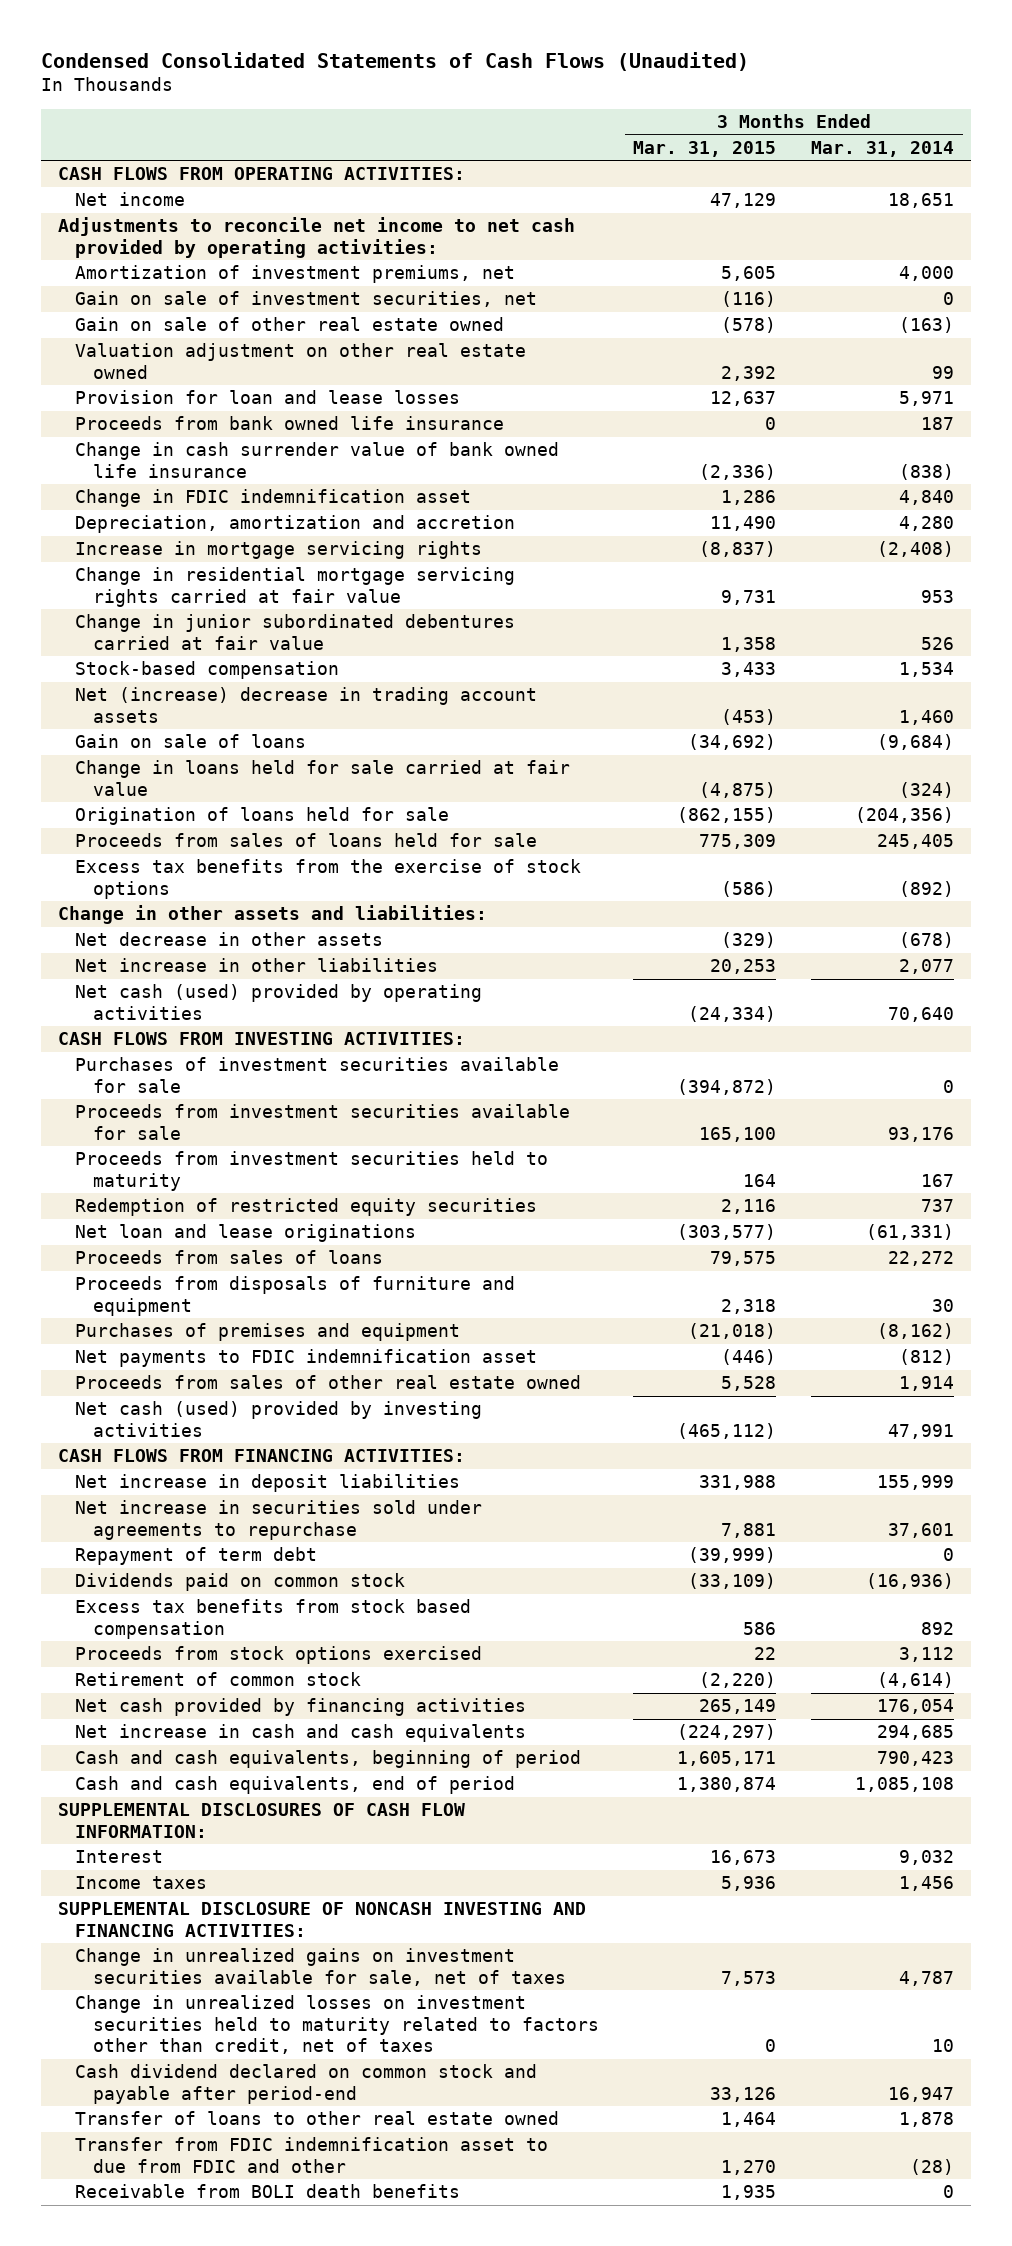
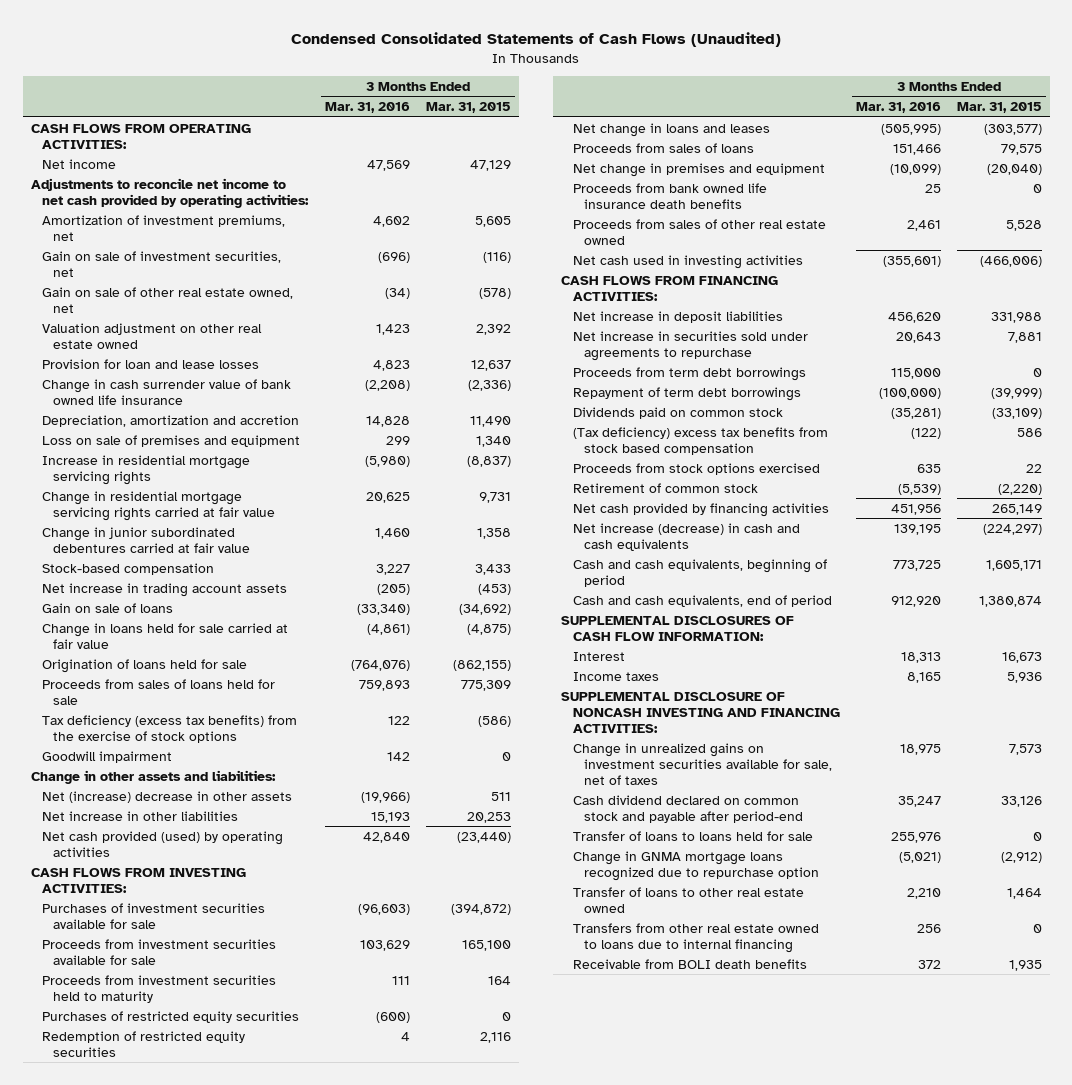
[810,140,954,157] Mar. 31, 2014 -> none
none -> [324,102,410,114] Mar. 31, 2016
[75,317,505,332] Gain on sale of other real estate owned -> [41,286,293,313] Gain on sale of other real estate owned, net
[75,416,505,431] Proceeds from bank owned life insurance -> none
[75,489,472,508] Change in FDIC indemnification asset -> none
none -> [41,434,300,447] Loss on sale of premises and equipment
[75,541,483,560] Increase in mortgage servicing rights -> [41,454,250,485] Increase in residential mortgage servicing rights
[75,687,538,723] Net (increase) decrease in trading account assets -> [41,582,287,597] Net increase in trading account assets
[75,859,582,899] Excess tax benefits from the exercise of stock options -> [41,714,297,743] Tax deficiency (excess tax benefits) from the exercise of stock options
none -> [41,750,172,763] Goodwill impairment
[75,932,384,947] Net decrease in other assets -> [41,790,292,803] Net (increase) decrease in other assets
[721,932,777,949] (329) -> [490,791,511,801] 511
[75,984,483,1020] Net cash (used) provided by operating activities -> [41,830,283,857] Net cash provided (used) by operating activities
[688,1005,777,1022] (24,334) -> [456,831,511,843] (23,440)
none -> [41,1010,299,1023] Purchases of restricted equity securities
[75,1224,417,1243] Net loan and lease originations -> [572,122,770,137] Net change in loans and leases
[75,1276,516,1316] Proceeds from disposals of furniture and equipment -> none
[75,1349,538,1368] Net payments to FDIC indemnification asset -> none
[75,1323,461,1342] Purchases of premises and equipment -> [572,162,825,177] Net change in premises and equipment
[688,1323,777,1340] (21,018) -> [986,163,1042,175] (20,040)
none -> [572,182,767,209] Proceeds from bank owned life insurance death benefits
[75,1401,483,1437] Net cash (used) provided by investing activities -> [572,254,803,269] Net cash used in investing activities
[677,1422,777,1439] (465,112) -> [979,255,1042,267] (466,006)
none -> [572,366,806,381] Proceeds from term debt borrowings
[75,1547,318,1566] Repayment of term debt -> [572,386,801,401] Repayment of term debt borrowings
[75,1599,472,1639] Excess tax benefits from stock based compensation -> [572,426,828,455] (Tax deficiency) excess tax benefits from stock based compensation
[75,1724,527,1743] Net increase in cash and cash equivalents -> [572,522,800,551] Net increase (decrease) in cash and cash equivalents
[75,1995,599,2055] Change in unrealized losses on investment securities held to maturity related to factors other than credit, net of taxes -> none
none -> [572,830,813,841] Transfer of loans to loans held for sale
none -> [572,850,819,881] Change in GNMA mortgage loans recognized due to repurchase option
[75,2137,549,2173] Transfer from FDIC indemnification asset to due from FDIC and other -> none
none -> [572,922,819,953] Transfers from other real estate owned to loans due to internal financing

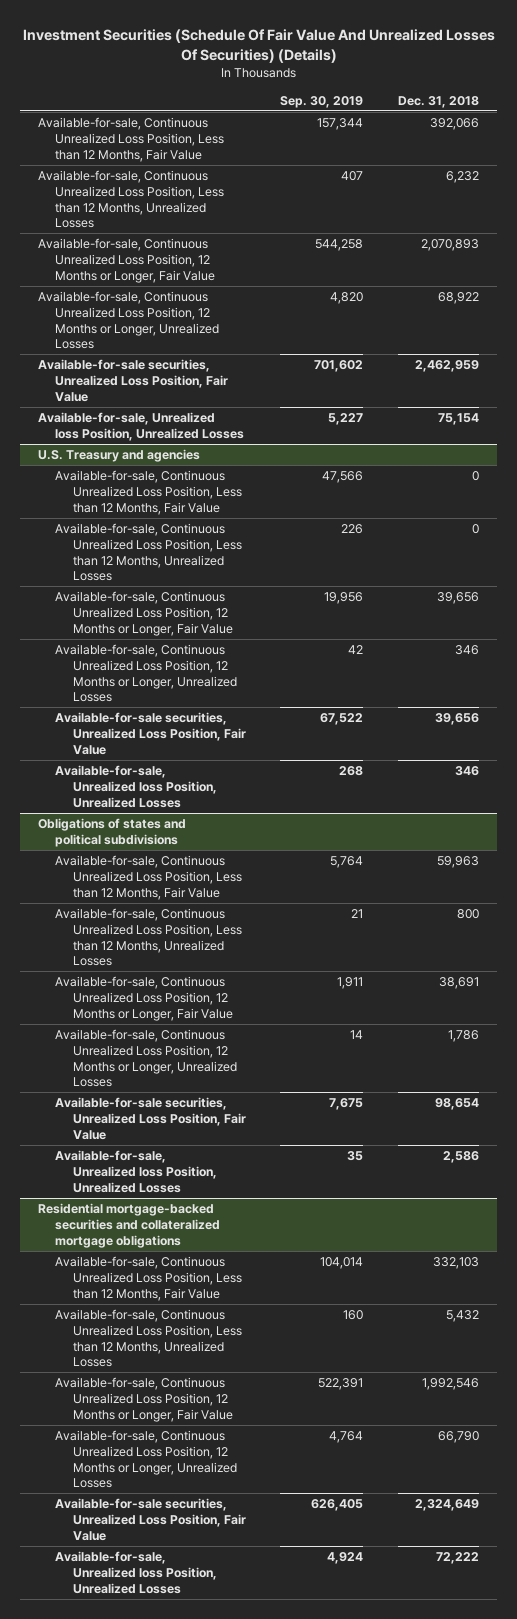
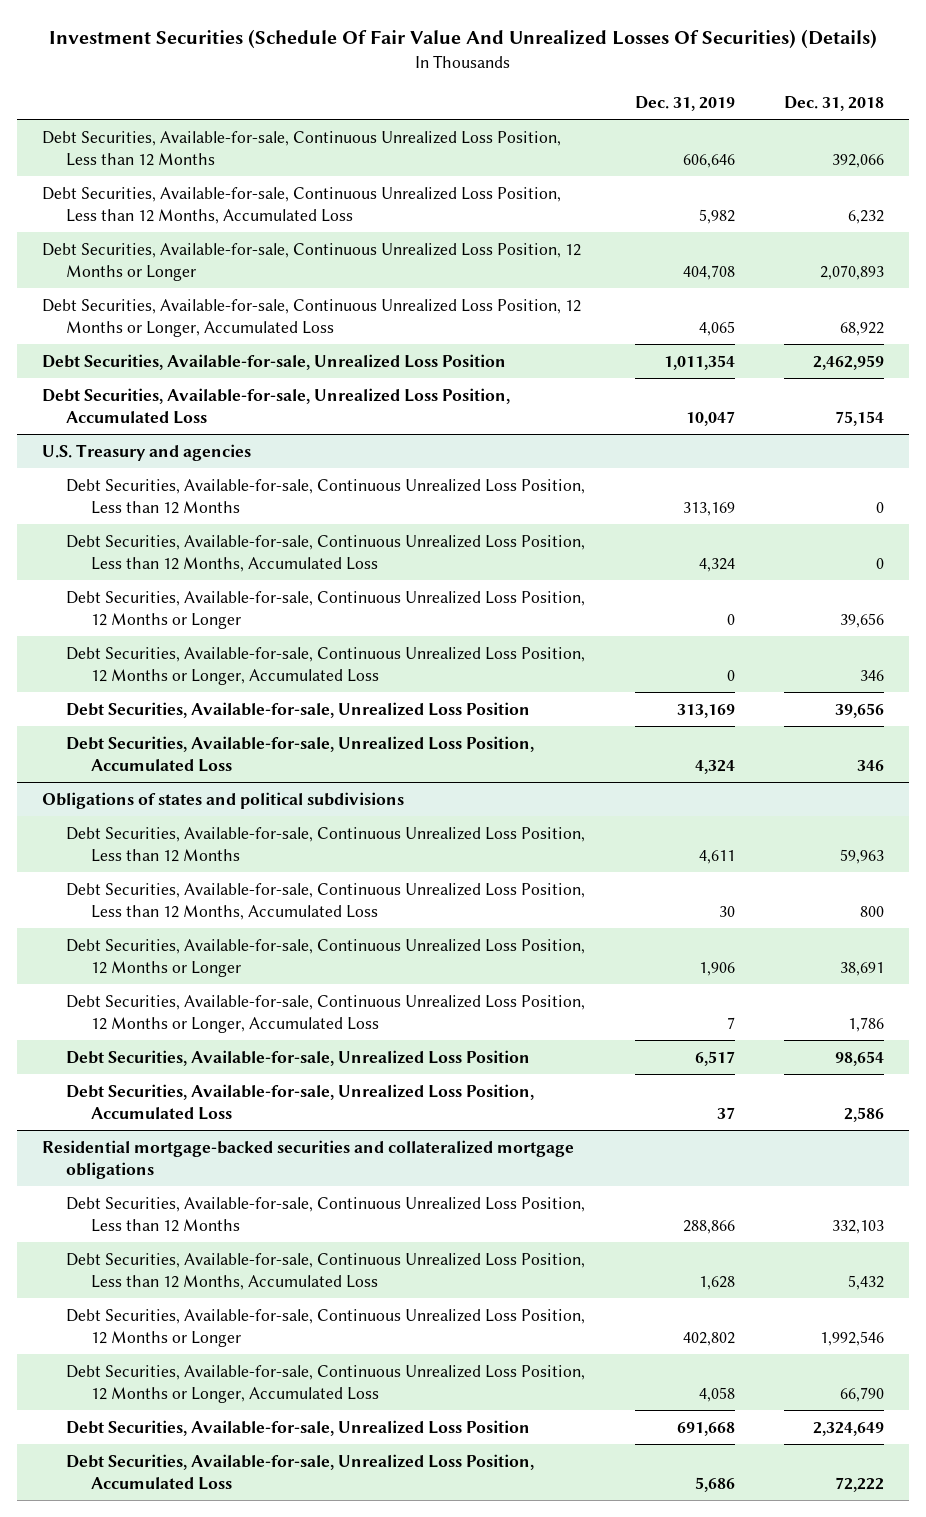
[280,95,364,108] Sep. 30, 2019 -> none
none -> [634,95,735,111] Dec. 31, 2019
[37,117,225,162] Available-for-sale, Continuous Unrealized Loss Position, Less than 12 Months, Fair Value -> [42,130,562,166] Debt Securities, Available-for-sale, Continuous Unrealized Loss Position, Less than 12 Months
[37,170,225,229] Available-for-sale, Continuous Unrealized Loss Position, Less than 12 Months, Unrealized Losses -> [42,186,562,224] Debt Securities, Available-for-sale, Continuous Unrealized Loss Position, Less than 12 Months, Accumulated Loss
[37,238,216,283] Available-for-sale, Continuous Unrealized Loss Position, 12 Months or Longer, Fair Value -> [42,242,582,281] Debt Securities, Available-for-sale, Continuous Unrealized Loss Position, 12 Months or Longer
[37,291,220,350] Available-for-sale, Continuous Unrealized Loss Position, 12 Months or Longer, Unrealized Losses -> [42,298,582,337] Debt Securities, Available-for-sale, Continuous Unrealized Loss Position, 12 Months or Longer, Accumulated Loss
[37,359,229,402] Available-for-sale securities, Unrealized Loss Position, Fair Value -> [42,353,507,370] Debt Securities, Available-for-sale, Unrealized Loss Position
[37,412,245,441] Available-for-sale, Unrealized loss Position, Unrealized Losses -> [42,387,511,424] Debt Securities, Available-for-sale, Unrealized Loss Position, Accumulated Loss
[55,470,242,515] Available-for-sale, Continuous Unrealized Loss Position, Less than 12 Months, Fair Value -> [66,478,586,514] Debt Securities, Available-for-sale, Continuous Unrealized Loss Position, Less than 12 Months
[55,523,242,582] Available-for-sale, Continuous Unrealized Loss Position, Less than 12 Months, Unrealized Losses -> [66,534,586,572] Debt Securities, Available-for-sale, Continuous Unrealized Loss Position, Less than 12 Months, Accumulated Loss
[55,591,233,636] Available-for-sale, Continuous Unrealized Loss Position, 12 Months or Longer, Fair Value -> [66,590,586,629] Debt Securities, Available-for-sale, Continuous Unrealized Loss Position, 12 Months or Longer
[55,644,237,703] Available-for-sale, Continuous Unrealized Loss Position, 12 Months or Longer, Unrealized Losses -> [66,646,586,685] Debt Securities, Available-for-sale, Continuous Unrealized Loss Position, 12 Months or Longer, Accumulated Loss
[55,712,246,755] Available-for-sale securities, Unrealized Loss Position, Fair Value -> [66,701,531,718] Debt Securities, Available-for-sale, Unrealized Loss Position
[55,765,217,808] Available-for-sale, Unrealized loss Position, Unrealized Losses -> [66,735,535,772] Debt Securities, Available-for-sale, Unrealized Loss Position, Accumulated Loss
[55,855,242,900] Available-for-sale, Continuous Unrealized Loss Position, Less than 12 Months, Fair Value -> [66,826,586,862] Debt Securities, Available-for-sale, Continuous Unrealized Loss Position, Less than 12 Months
[55,908,242,967] Available-for-sale, Continuous Unrealized Loss Position, Less than 12 Months, Unrealized Losses -> [66,882,586,920] Debt Securities, Available-for-sale, Continuous Unrealized Loss Position, Less than 12 Months, Accumulated Loss
[55,976,233,1021] Available-for-sale, Continuous Unrealized Loss Position, 12 Months or Longer, Fair Value -> [66,938,586,977] Debt Securities, Available-for-sale, Continuous Unrealized Loss Position, 12 Months or Longer
[55,1029,237,1088] Available-for-sale, Continuous Unrealized Loss Position, 12 Months or Longer, Unrealized Losses -> [66,994,586,1033] Debt Securities, Available-for-sale, Continuous Unrealized Loss Position, 12 Months or Longer, Accumulated Loss
[55,1097,246,1140] Available-for-sale securities, Unrealized Loss Position, Fair Value -> [66,1049,531,1066] Debt Securities, Available-for-sale, Unrealized Loss Position
[55,1150,217,1193] Available-for-sale, Unrealized loss Position, Unrealized Losses -> [66,1083,535,1120] Debt Securities, Available-for-sale, Unrealized Loss Position, Accumulated Loss
[55,1256,242,1301] Available-for-sale, Continuous Unrealized Loss Position, Less than 12 Months, Fair Value -> [66,1196,586,1232] Debt Securities, Available-for-sale, Continuous Unrealized Loss Position, Less than 12 Months
[55,1309,242,1368] Available-for-sale, Continuous Unrealized Loss Position, Less than 12 Months, Unrealized Losses -> [66,1252,586,1290] Debt Securities, Available-for-sale, Continuous Unrealized Loss Position, Less than 12 Months, Accumulated Loss
[55,1377,233,1422] Available-for-sale, Continuous Unrealized Loss Position, 12 Months or Longer, Fair Value -> [66,1308,586,1347] Debt Securities, Available-for-sale, Continuous Unrealized Loss Position, 12 Months or Longer
[55,1430,237,1489] Available-for-sale, Continuous Unrealized Loss Position, 12 Months or Longer, Unrealized Losses -> [66,1364,586,1403] Debt Securities, Available-for-sale, Continuous Unrealized Loss Position, 12 Months or Longer, Accumulated Loss
[55,1498,246,1541] Available-for-sale securities, Unrealized Loss Position, Fair Value -> [66,1419,531,1436] Debt Securities, Available-for-sale, Unrealized Loss Position
[55,1551,217,1594] Available-for-sale, Unrealized loss Position, Unrealized Losses -> [66,1453,535,1490] Debt Securities, Available-for-sale, Unrealized Loss Position, Accumulated Loss

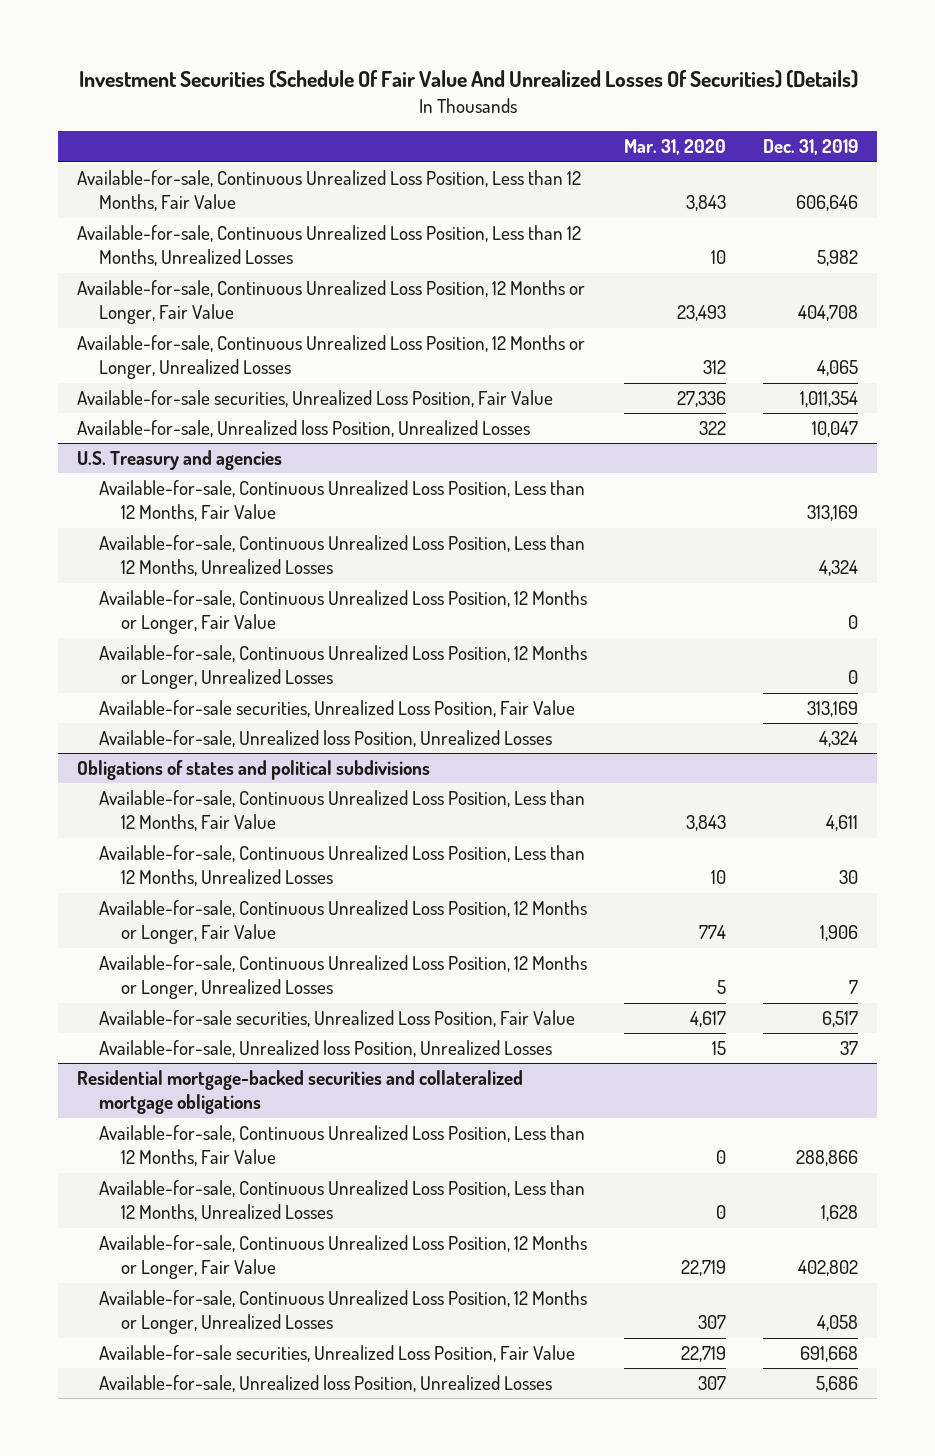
[784,95,885,111] Dec. 31, 2018 -> none
none -> [624,139,727,156] Mar. 31, 2020
[42,130,562,166] Debt Securities, Available-for-sale, Continuous Unrealized Loss Position, Less than 12 Months -> [76,170,581,212] Available-for-sale, Continuous Unrealized Loss Position, Less than 12 Months, Fair Value
[42,186,562,224] Debt Securities, Available-for-sale, Continuous Unrealized Loss Position, Less than 12 Months, Accumulated Loss -> [76,225,581,267] Available-for-sale, Continuous Unrealized Loss Position, Less than 12 Months, Unrealized Losses
[42,242,582,281] Debt Securities, Available-for-sale, Continuous Unrealized Loss Position, 12 Months or Longer -> [76,280,585,325] Available-for-sale, Continuous Unrealized Loss Position, 12 Months or Longer, Fair Value
[42,298,582,337] Debt Securities, Available-for-sale, Continuous Unrealized Loss Position, 12 Months or Longer, Accumulated Loss -> [76,335,585,380] Available-for-sale, Continuous Unrealized Loss Position, 12 Months or Longer, Unrealized Losses
[42,353,507,370] Debt Securities, Available-for-sale, Unrealized Loss Position -> [76,390,553,408] Available-for-sale securities, Unrealized Loss Position, Fair Value
[42,387,511,424] Debt Securities, Available-for-sale, Unrealized Loss Position, Accumulated Loss -> [76,420,530,438] Available-for-sale, Unrealized loss Position, Unrealized Losses
[66,478,586,514] Debt Securities, Available-for-sale, Continuous Unrealized Loss Position, Less than 12 Months -> [98,480,585,522] Available-for-sale, Continuous Unrealized Loss Position, Less than 12 Months, Fair Value
[66,534,586,572] Debt Securities, Available-for-sale, Continuous Unrealized Loss Position, Less than 12 Months, Accumulated Loss -> [98,535,585,577] Available-for-sale, Continuous Unrealized Loss Position, Less than 12 Months, Unrealized Losses
[66,590,586,629] Debt Securities, Available-for-sale, Continuous Unrealized Loss Position, 12 Months or Longer -> [98,590,587,635] Available-for-sale, Continuous Unrealized Loss Position, 12 Months or Longer, Fair Value
[66,646,586,685] Debt Securities, Available-for-sale, Continuous Unrealized Loss Position, 12 Months or Longer, Accumulated Loss -> [98,645,587,690] Available-for-sale, Continuous Unrealized Loss Position, 12 Months or Longer, Unrealized Losses
[66,701,531,718] Debt Securities, Available-for-sale, Unrealized Loss Position -> [98,700,575,718] Available-for-sale securities, Unrealized Loss Position, Fair Value
[66,735,535,772] Debt Securities, Available-for-sale, Unrealized Loss Position, Accumulated Loss -> [98,730,552,748] Available-for-sale, Unrealized loss Position, Unrealized Losses
[66,826,586,862] Debt Securities, Available-for-sale, Continuous Unrealized Loss Position, Less than 12 Months -> [98,790,585,832] Available-for-sale, Continuous Unrealized Loss Position, Less than 12 Months, Fair Value
[66,882,586,920] Debt Securities, Available-for-sale, Continuous Unrealized Loss Position, Less than 12 Months, Accumulated Loss -> [98,845,585,887] Available-for-sale, Continuous Unrealized Loss Position, Less than 12 Months, Unrealized Losses
[66,938,586,977] Debt Securities, Available-for-sale, Continuous Unrealized Loss Position, 12 Months or Longer -> [98,900,587,945] Available-for-sale, Continuous Unrealized Loss Position, 12 Months or Longer, Fair Value
[66,994,586,1033] Debt Securities, Available-for-sale, Continuous Unrealized Loss Position, 12 Months or Longer, Accumulated Loss -> [98,955,587,1000] Available-for-sale, Continuous Unrealized Loss Position, 12 Months or Longer, Unrealized Losses
[66,1049,531,1066] Debt Securities, Available-for-sale, Unrealized Loss Position -> [98,1010,575,1028] Available-for-sale securities, Unrealized Loss Position, Fair Value
[66,1083,535,1120] Debt Securities, Available-for-sale, Unrealized Loss Position, Accumulated Loss -> [98,1040,552,1058] Available-for-sale, Unrealized loss Position, Unrealized Losses
[66,1196,586,1232] Debt Securities, Available-for-sale, Continuous Unrealized Loss Position, Less than 12 Months -> [98,1125,585,1167] Available-for-sale, Continuous Unrealized Loss Position, Less than 12 Months, Fair Value
[66,1252,586,1290] Debt Securities, Available-for-sale, Continuous Unrealized Loss Position, Less than 12 Months, Accumulated Loss -> [98,1180,585,1222] Available-for-sale, Continuous Unrealized Loss Position, Less than 12 Months, Unrealized Losses
[66,1308,586,1347] Debt Securities, Available-for-sale, Continuous Unrealized Loss Position, 12 Months or Longer -> [98,1235,587,1280] Available-for-sale, Continuous Unrealized Loss Position, 12 Months or Longer, Fair Value
[66,1364,586,1403] Debt Securities, Available-for-sale, Continuous Unrealized Loss Position, 12 Months or Longer, Accumulated Loss -> [98,1290,587,1335] Available-for-sale, Continuous Unrealized Loss Position, 12 Months or Longer, Unrealized Losses
[66,1419,531,1436] Debt Securities, Available-for-sale, Unrealized Loss Position -> [98,1345,575,1363] Available-for-sale securities, Unrealized Loss Position, Fair Value
[66,1453,535,1490] Debt Securities, Available-for-sale, Unrealized Loss Position, Accumulated Loss -> [98,1375,552,1393] Available-for-sale, Unrealized loss Position, Unrealized Losses

